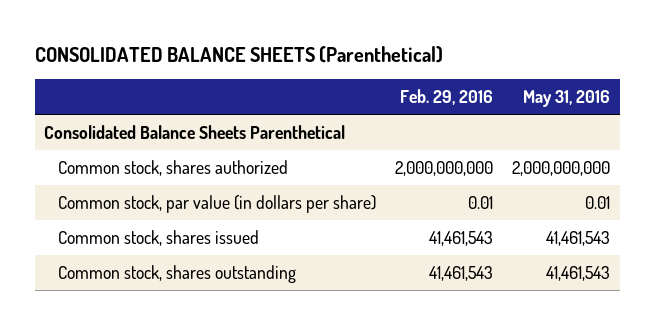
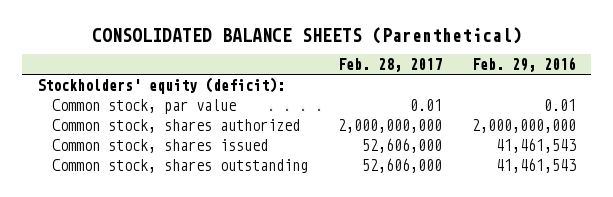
[523,89,611,107] May 31, 2016 -> none
none -> [338,58,443,73] Feb. 28, 2017
[44,124,346,139] Consolidated Balance Sheets Parenthetical -> none
none -> [36,76,285,94] Stockholders' equity (deficit):
none -> [52,98,237,114] Common stock, par value
[57,194,376,213] Common stock, par value (in dollars per share) -> none

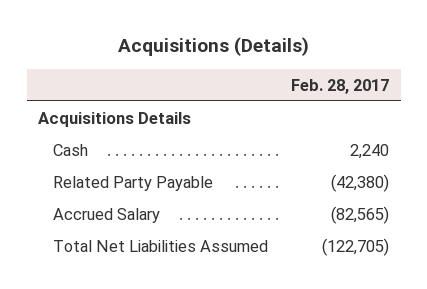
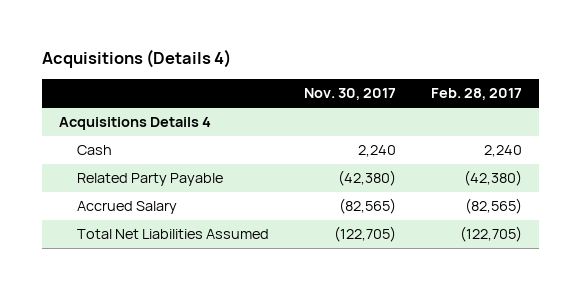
[117,37,309,57] Acquisitions (Details) -> [41,49,231,69] Acquisitions (Details 4)
none -> [303,88,396,101] Nov. 30, 2017
[38,111,192,127] Acquisitions Details -> [59,117,212,131] Acquisitions Details 4

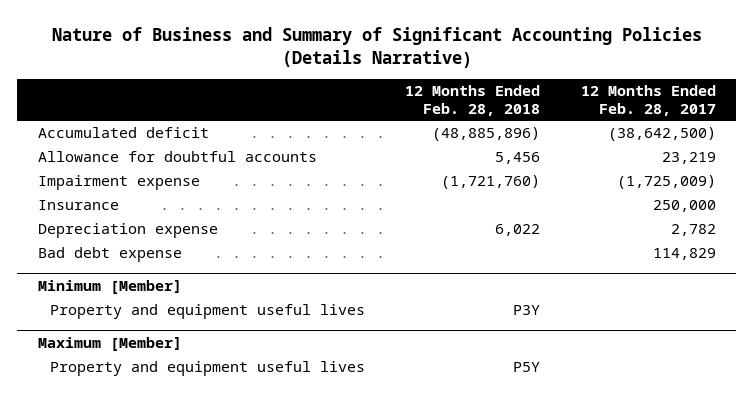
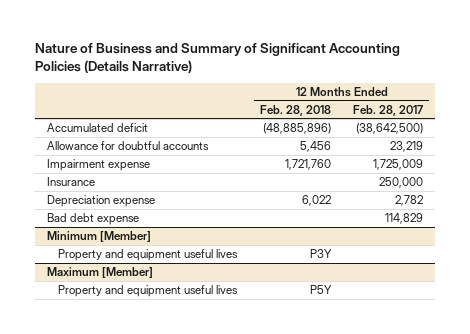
[441,175,541,190] (1,721,760) -> [284,159,331,171] 1,721,760
[616,175,716,190] (1,725,009) -> [373,159,424,171] 1,725,009

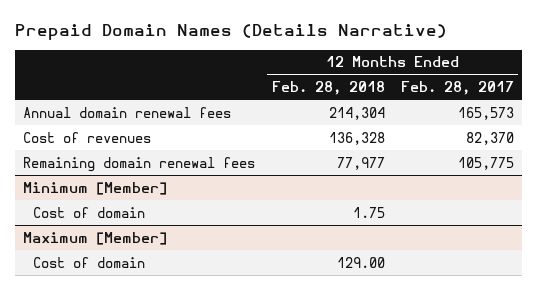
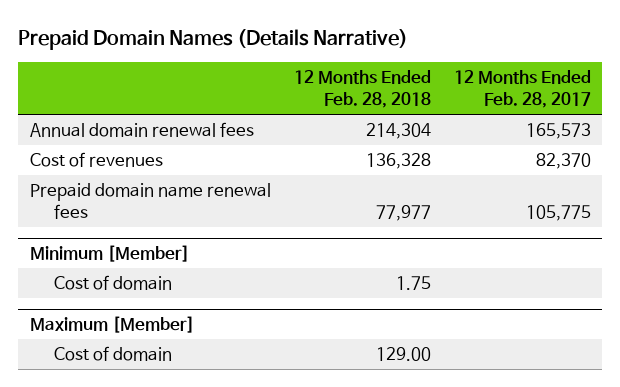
[23,156,256,172] Remaining domain renewal fees -> [29,183,271,220] Prepaid domain name renewal fees

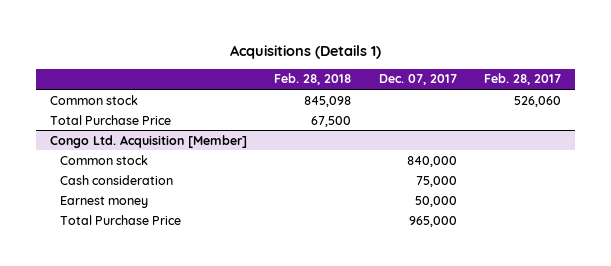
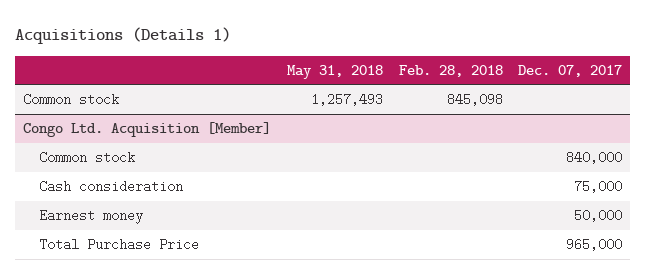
[484,73,562,86] Feb. 28, 2017 -> none
none -> [287,64,384,79] May 31, 2018
[49,114,171,125] Total Purchase Price -> none

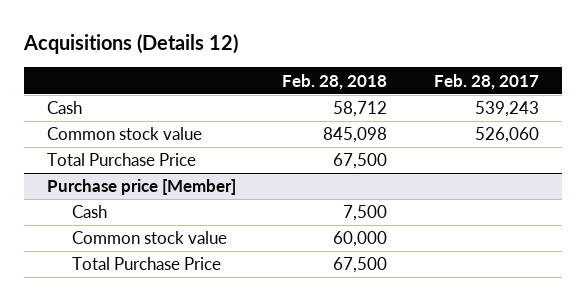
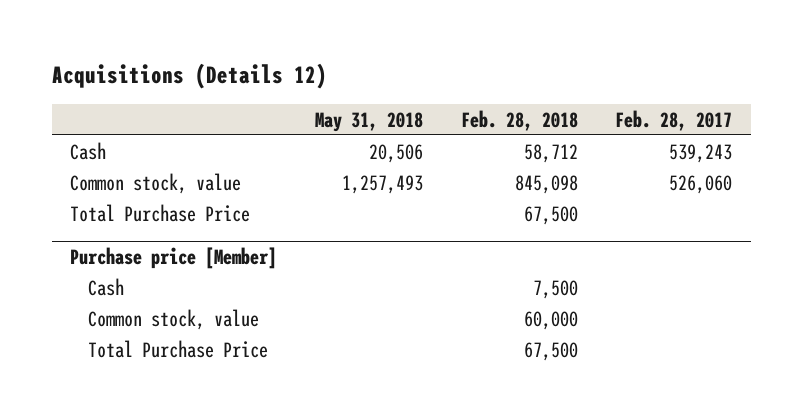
none -> [315,111,424,132] May 31, 2018
[46,127,202,141] Common stock value -> [70,172,242,194] Common stock, value
[71,231,227,245] Common stock value -> [88,308,260,330] Common stock, value

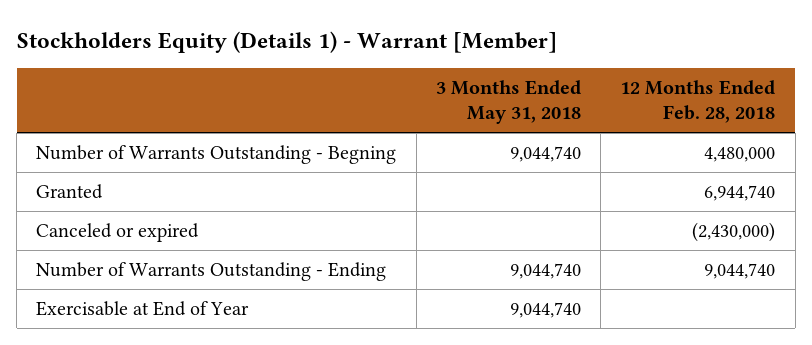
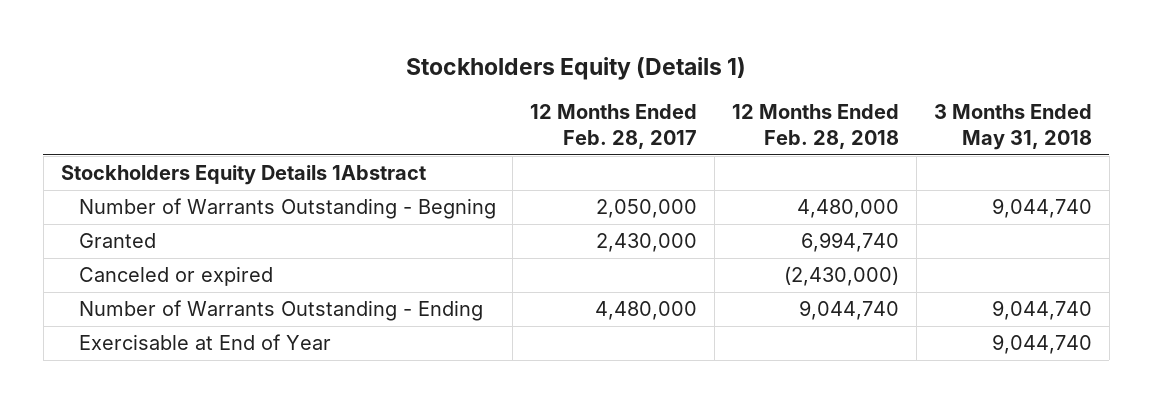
[16,30,557,53] Stockholders Equity (Details 1) - Warrant [Member] -> [406,56,747,80] Stockholders Equity (Details 1)
none -> [530,103,698,149] 12 Months Ended Feb. 28, 2017
none -> [60,165,426,186] Stockholders Equity Details 1Abstract
[704,185,776,202] 6,944,740 -> [801,232,900,253] 6,994,740

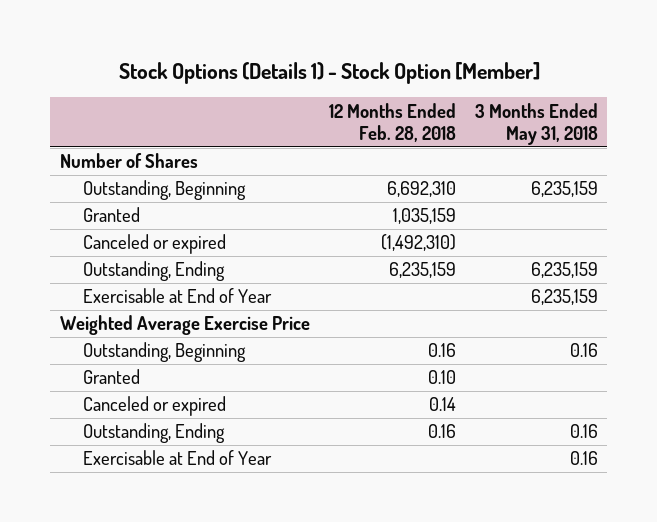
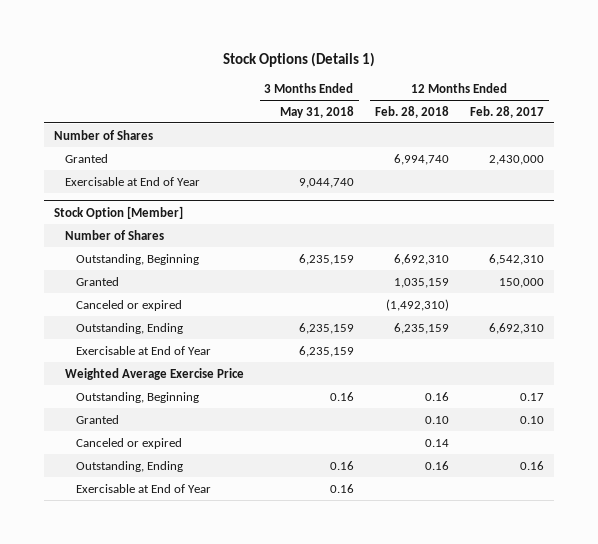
[118,61,540,84] Stock Options (Details 1) - Stock Option [Member] -> [222,52,375,68] Stock Options (Details 1)
none -> [469,105,544,118] Feb. 28, 2017
none -> [64,153,108,163] Granted
none -> [64,176,200,186] Exercisable at End of Year
none -> [54,205,184,219] Stock Option [Member]
none -> [64,229,164,240] Number of Shares

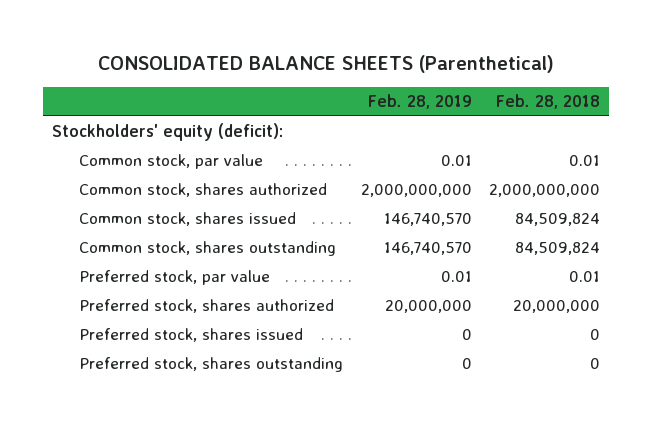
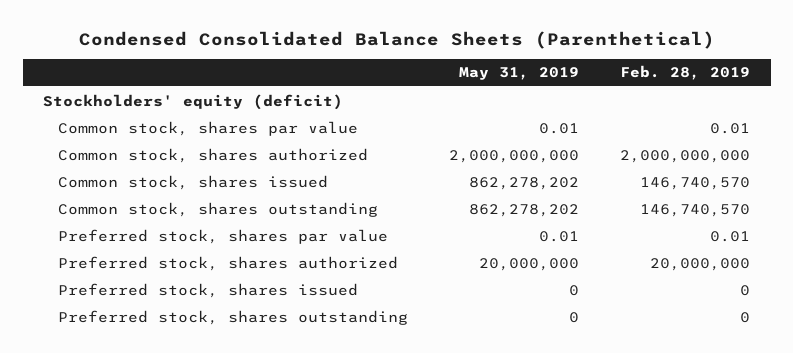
[98,55,555,74] CONSOLIDATED BALANCE SHEETS (Parenthetical) -> [78,30,715,49] Condensed Consolidated Balance Sheets (Parenthetical)
[496,94,601,110] Feb. 28, 2018 -> none
none -> [459,67,580,81] May 31, 2019
[51,123,283,142] Stockholders' equity (deficit): -> [43,93,344,110] Stockholders' equity (deficit)
[79,154,264,170] Common stock, par value -> [58,120,359,136] Common stock, shares par value
[79,270,271,286] Preferred stock, par value -> [58,228,389,244] Preferred stock, shares par value

